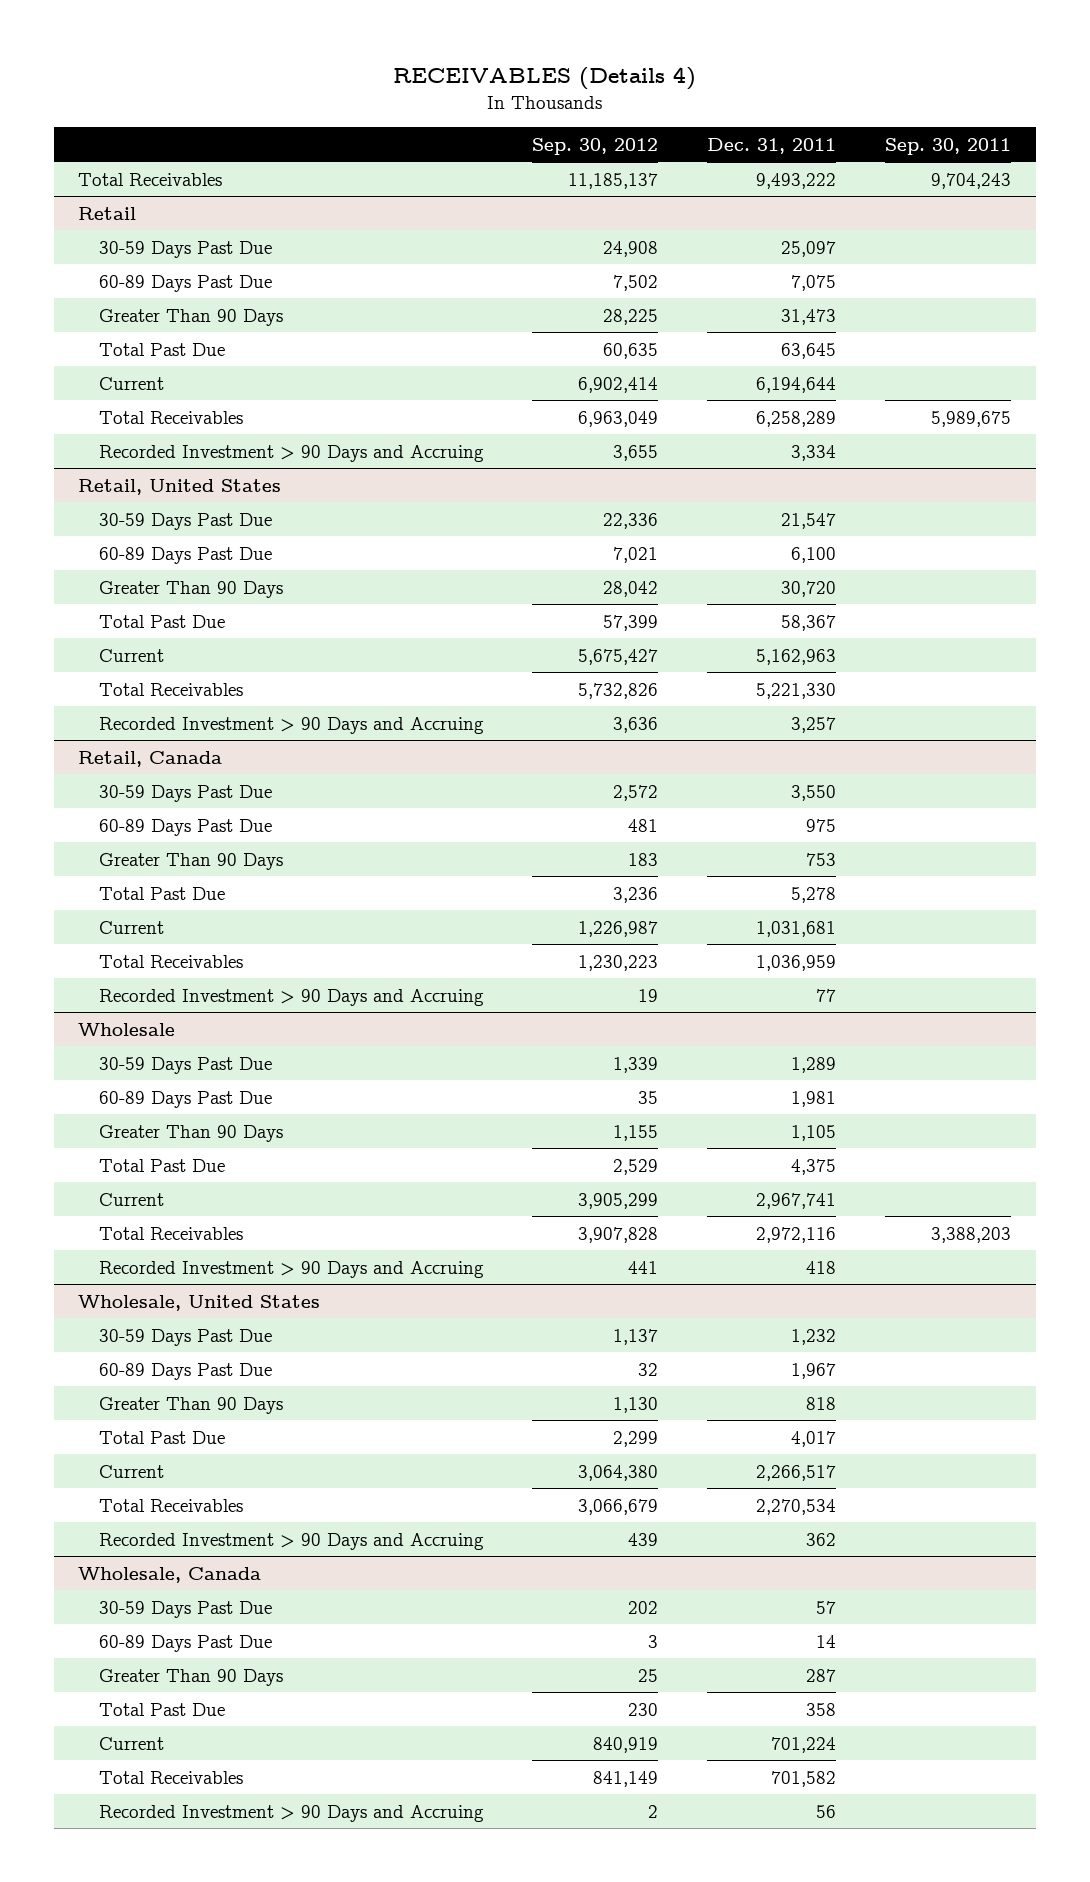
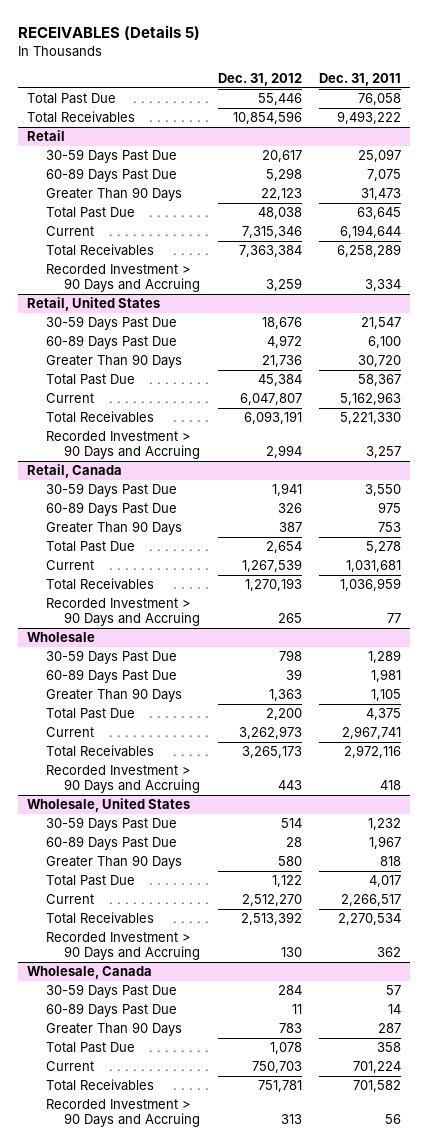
[392,67,696,91] RECEIVABLES (Details 4) -> [18,25,201,41] RECEIVABLES (Details 5)
[532,137,659,155] Sep. 30, 2012 -> none
[885,137,1012,155] Sep. 30, 2011 -> none
none -> [217,73,302,87] Dec. 31, 2012
none -> [26,93,116,105] Total Past Due

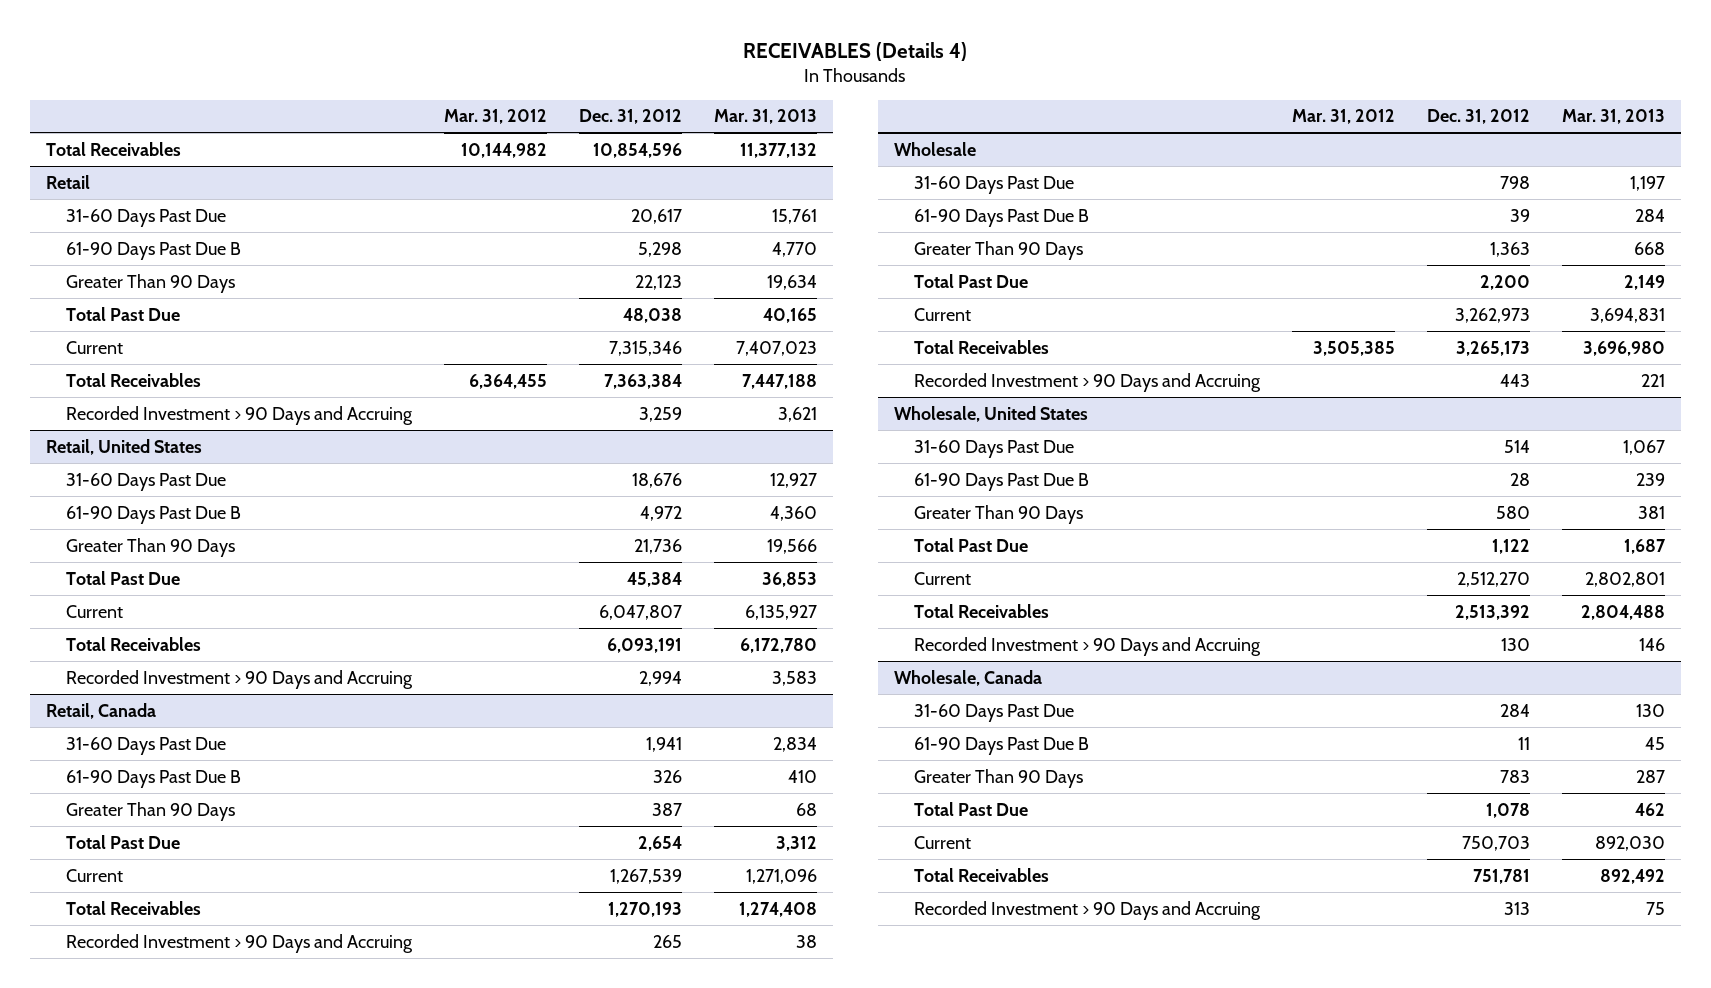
[18,25,201,41] RECEIVABLES (Details 5) -> [743,41,968,61] RECEIVABLES (Details 4)
[319,73,402,87] Dec. 31, 2011 -> none
none -> [443,109,547,125] Mar. 31, 2012
none -> [713,109,817,125] Mar. 31, 2013
[26,93,116,105] Total Past Due -> none
[45,149,177,164] 30-59 Days Past Due -> [65,208,226,227] 31-60 Days Past Due
[45,168,177,183] 60-89 Days Past Due -> [65,241,241,260] 61-90 Days Past Due B
[45,316,177,331] 30-59 Days Past Due -> [65,472,226,491] 31-60 Days Past Due
[45,335,177,350] 60-89 Days Past Due -> [65,505,241,524] 61-90 Days Past Due B
[45,483,177,498] 30-59 Days Past Due -> [65,736,226,755] 31-60 Days Past Due
[45,502,177,517] 60-89 Days Past Due -> [65,769,241,788] 61-90 Days Past Due B
[45,669,177,684] 60-89 Days Past Due -> none
[45,650,177,665] 30-59 Days Past Due -> [914,175,1075,194] 31-60 Days Past Due
none -> [914,208,1090,227] 61-90 Days Past Due B
[45,836,177,851] 60-89 Days Past Due -> none
[45,817,177,832] 30-59 Days Past Due -> [914,439,1075,458] 31-60 Days Past Due
none -> [914,472,1090,491] 61-90 Days Past Due B
[45,1003,177,1018] 60-89 Days Past Due -> none
[45,984,177,999] 30-59 Days Past Due -> [914,703,1075,722] 31-60 Days Past Due
none -> [914,736,1090,755] 61-90 Days Past Due B

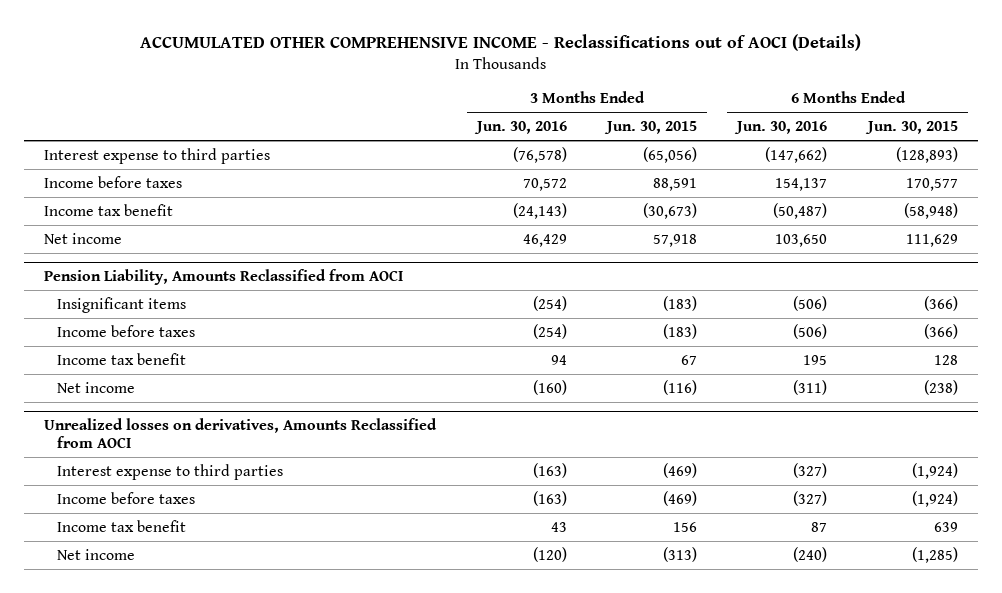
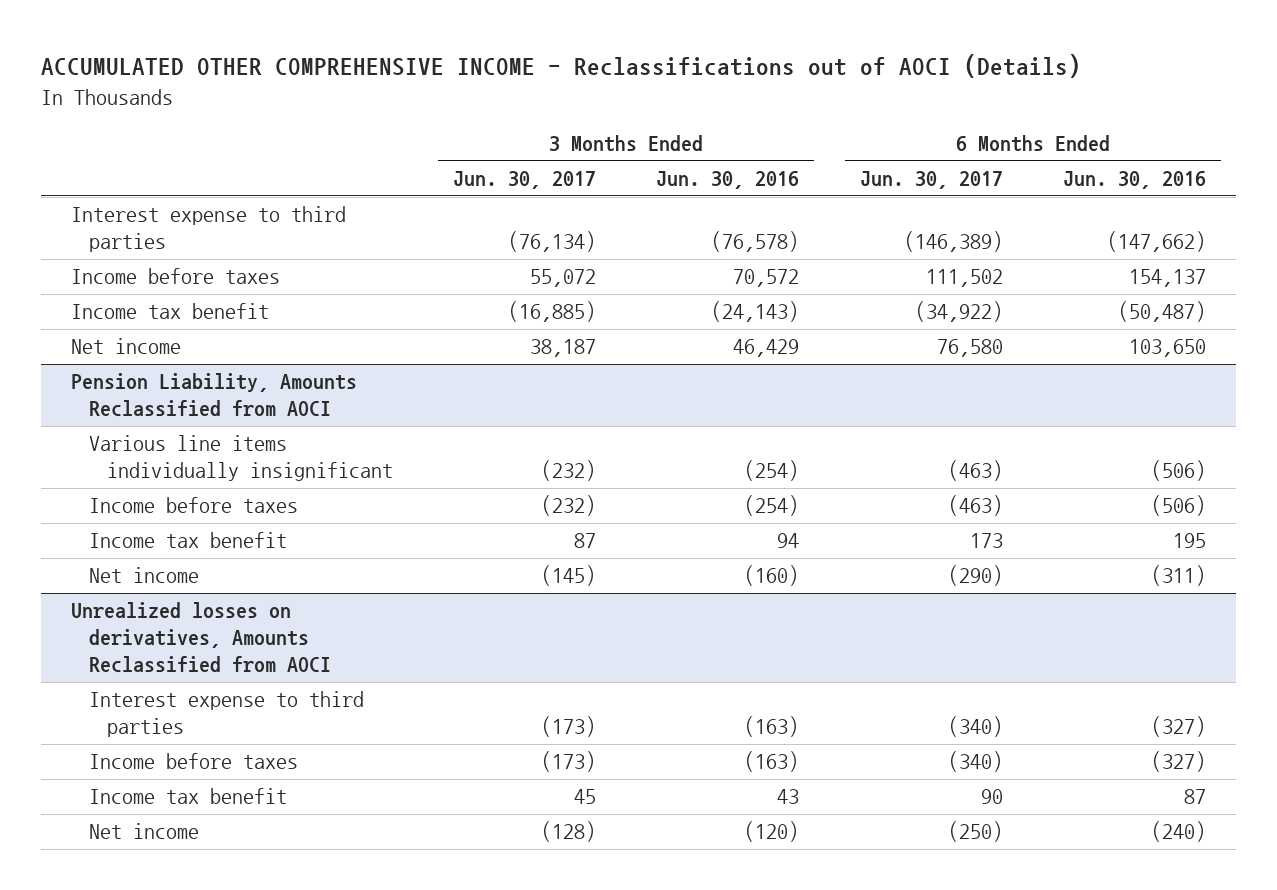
[604,121,698,135] Jun. 30, 2015 -> none
[864,121,958,135] Jun. 30, 2015 -> none
none -> [453,171,597,190] Jun. 30, 2017
none -> [859,171,1003,190] Jun. 30, 2017
[57,296,187,313] Insignificant items -> [88,435,394,482] Various line items individually insignificant

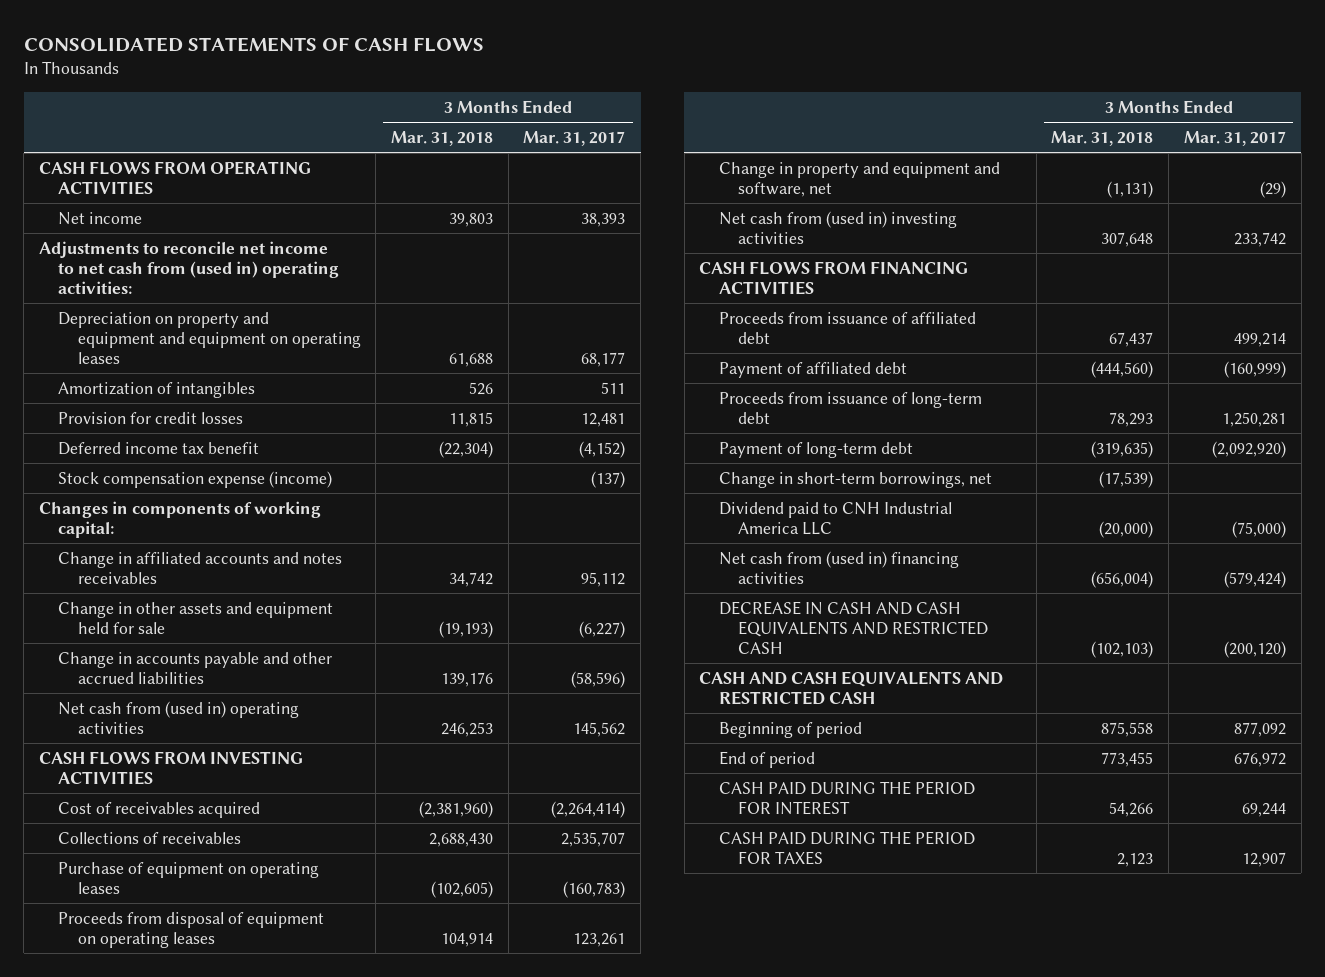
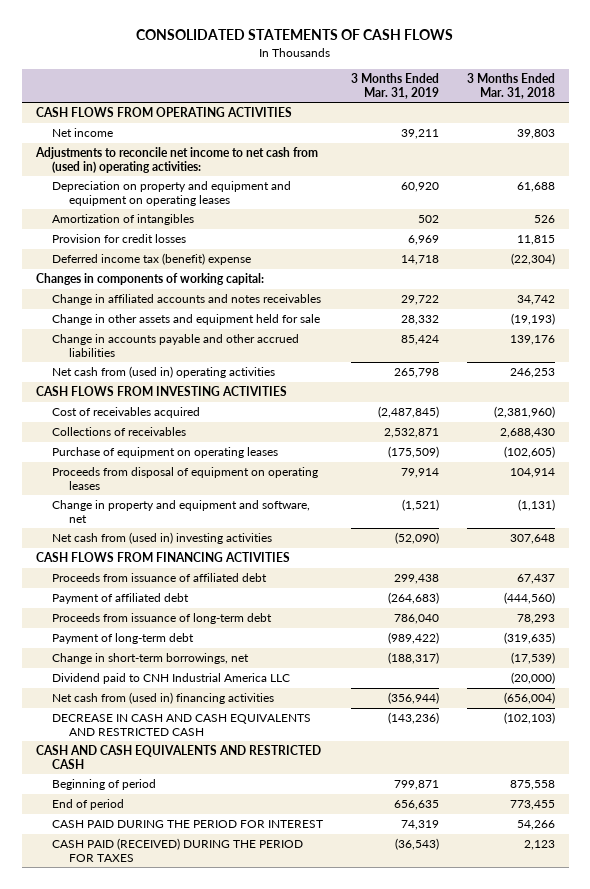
[523,130,626,146] Mar. 31, 2017 -> none
none -> [351,72,440,99] 3 Months Ended Mar. 31, 2019
[58,470,333,488] Stock compensation expense (income) -> none
[58,441,260,455] Deferred income tax benefit -> [52,253,252,266] Deferred income tax (benefit) expense
[718,830,975,865] CASH PAID DURING THE PERIOD FOR TAXES -> [52,838,304,863] CASH PAID (RECEIVED) DURING THE PERIOD FOR TAXES

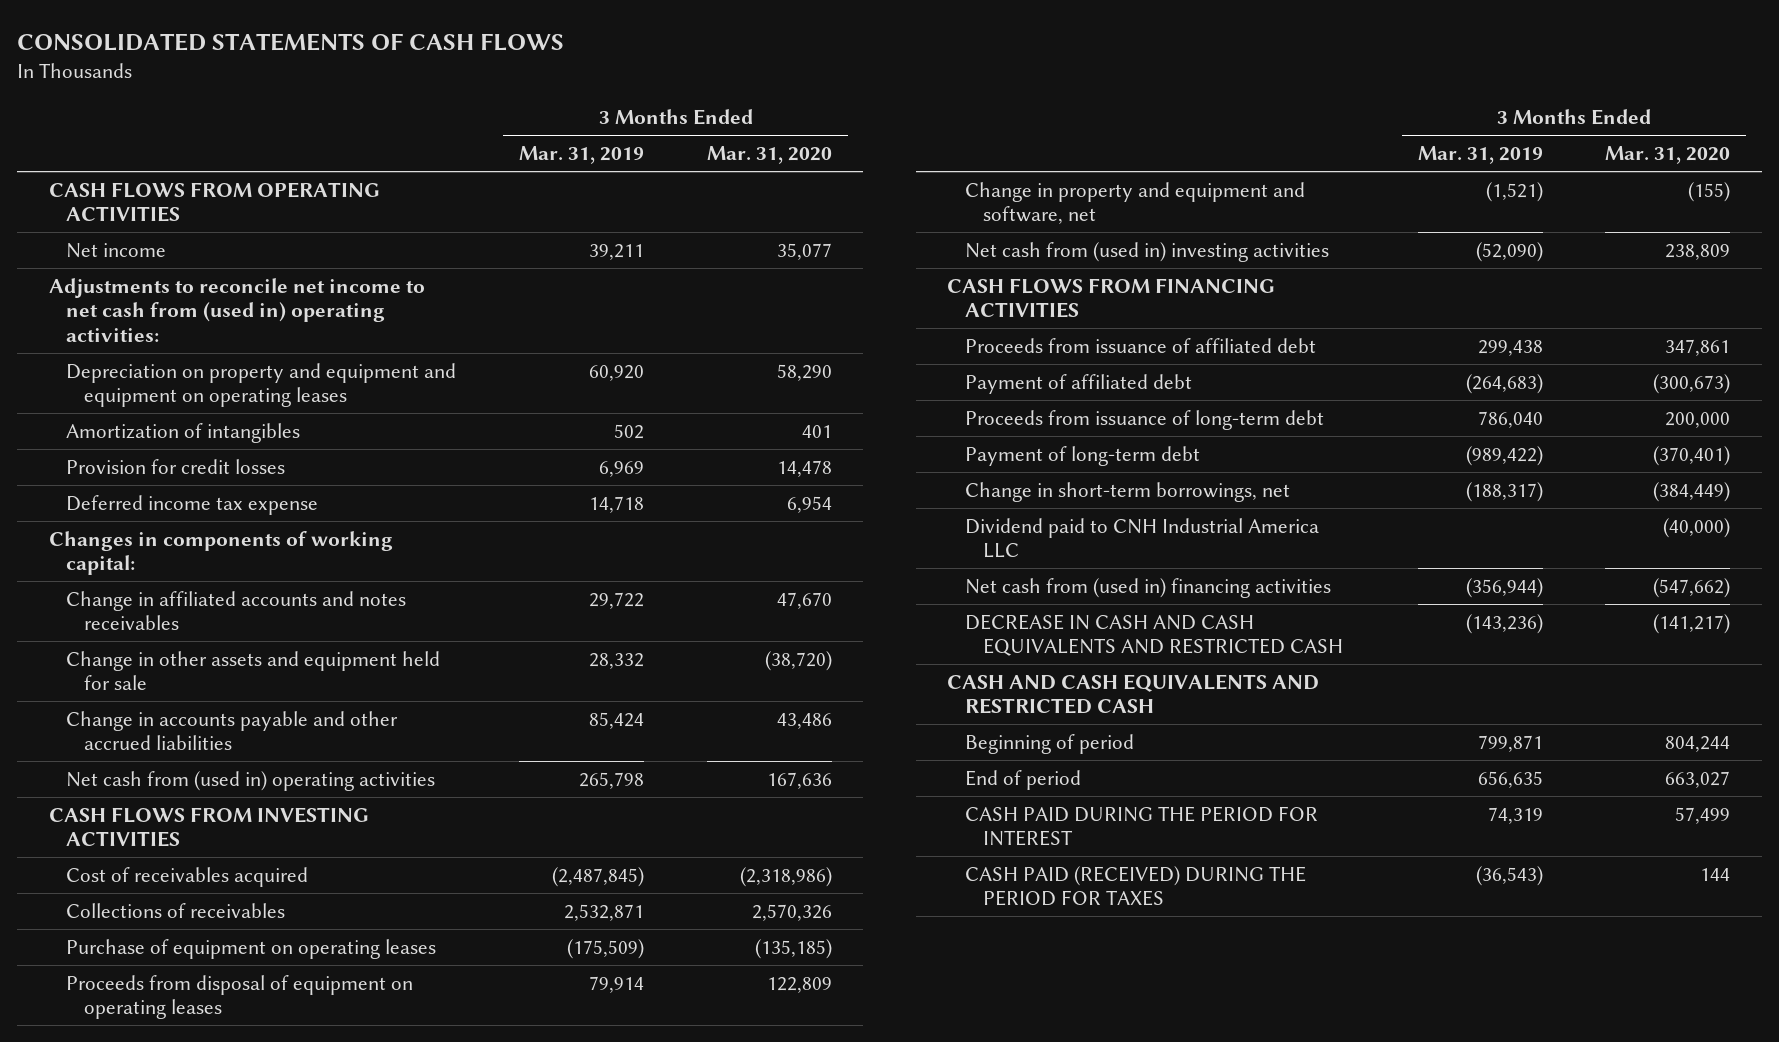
[466,72,555,99] 3 Months Ended Mar. 31, 2018 -> none
none -> [706,146,832,165] Mar. 31, 2020
[52,253,252,266] Deferred income tax (benefit) expense -> [66,494,319,515] Deferred income tax expense

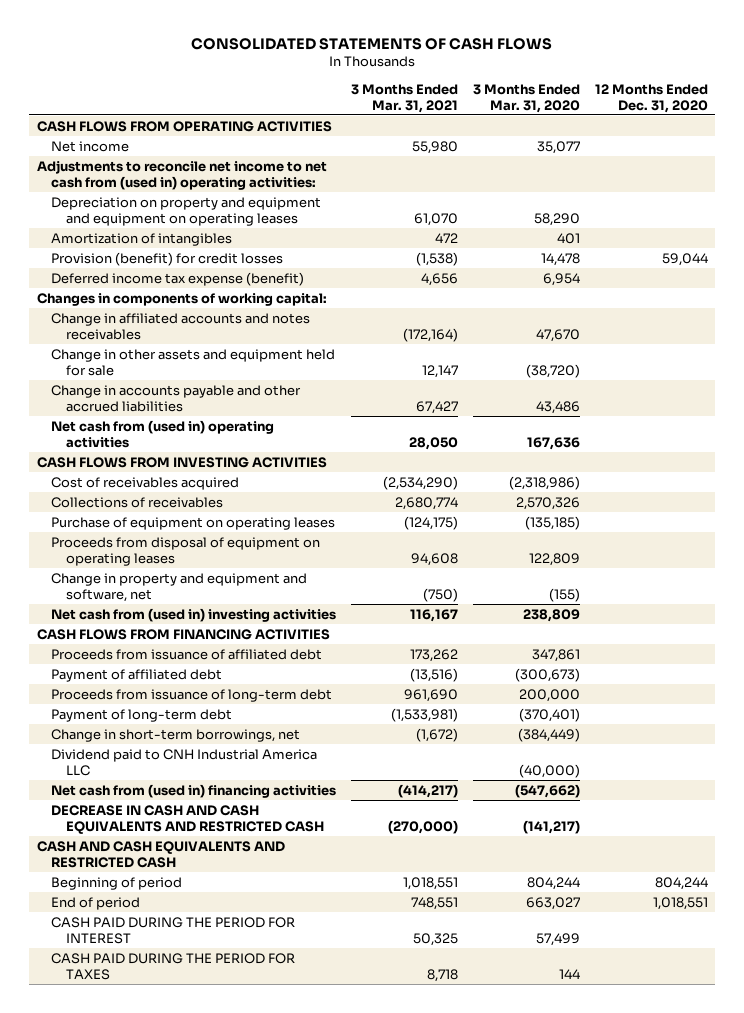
[519,146,645,165] Mar. 31, 2019 -> none
none -> [351,83,459,113] 3 Months Ended Mar. 31, 2021
none -> [594,83,708,113] 12 Months Ended Dec. 31, 2020
[66,458,286,474] Provision for credit losses -> [51,251,284,266] Provision (benefit) for credit losses
[66,494,319,515] Deferred income tax expense -> [51,271,305,286] Deferred income tax expense (benefit)
[964,865,1306,907] CASH PAID (RECEIVED) DURING THE PERIOD FOR TAXES -> [51,952,296,980] CASH PAID DURING THE PERIOD FOR TAXES

